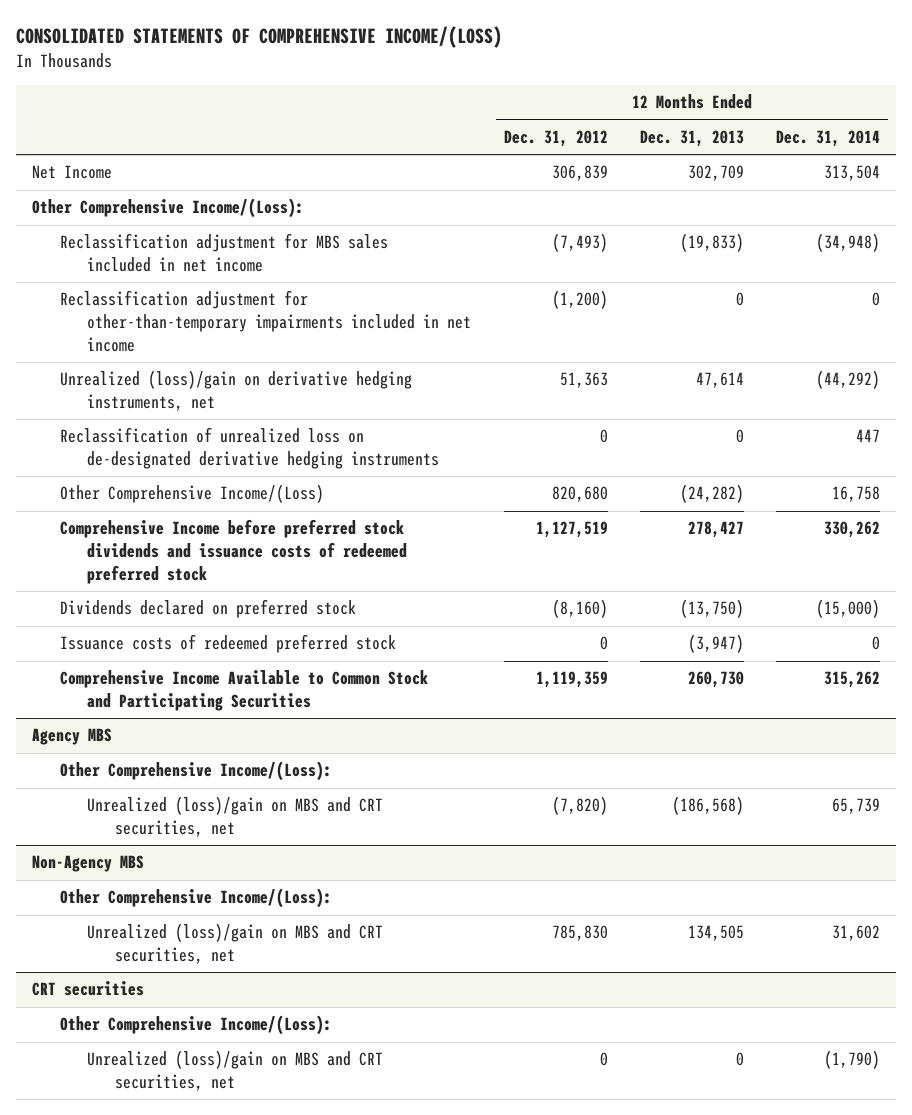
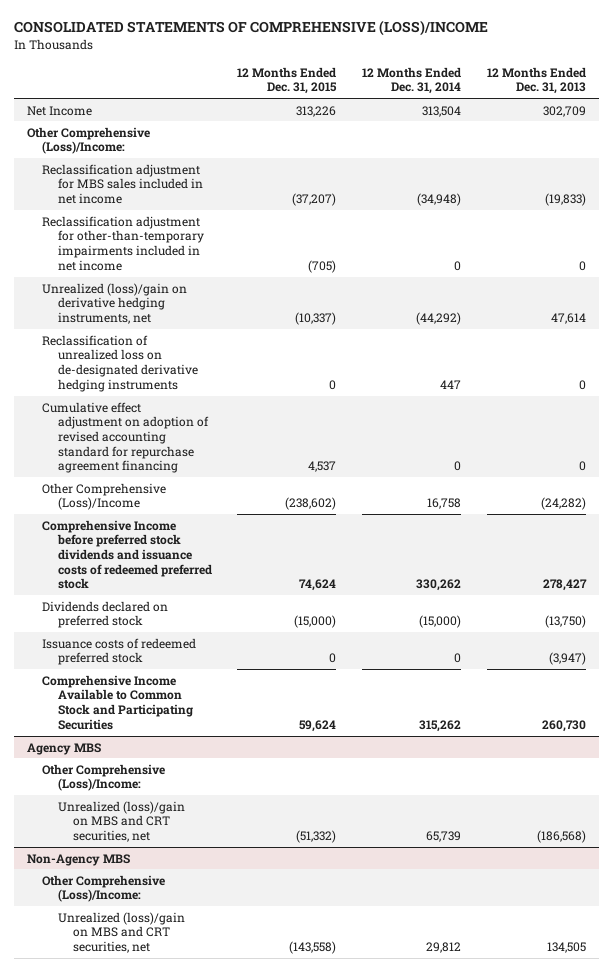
[16,26,503,49] CONSOLIDATED STATEMENTS OF COMPREHENSIVE INCOME/(LOSS) -> [13,20,488,37] CONSOLIDATED STATEMENTS OF COMPREHENSIVE (LOSS)/INCOME
[503,130,608,148] Dec. 31, 2012 -> none
none -> [237,66,338,95] 12 Months Ended Dec. 31, 2015
[32,198,305,219] Other Comprehensive Income/(Loss): -> [26,126,150,155] Other Comprehensive (Loss)/Income:
none -> [42,401,209,474] Cumulative effect adjustment on adoption of revised accounting standard for repurchase agreement financing
[59,484,324,504] Other Comprehensive Income/(Loss) -> [42,482,167,511] Other Comprehensive (Loss)/Income
[59,761,332,782] Other Comprehensive Income/(Loss): -> [42,763,166,792] Other Comprehensive (Loss)/Income:
[32,981,145,997] CRT securities -> none
[59,1015,332,1036] Other Comprehensive Income/(Loss): -> none
[87,1050,384,1092] Unrealized (loss)/gain on MBS and CRT securities, net -> none
[59,888,332,909] Other Comprehensive Income/(Loss): -> [42,874,166,903] Other Comprehensive (Loss)/Income:
[832,925,881,942] 31,602 -> [426,941,462,953] 29,812

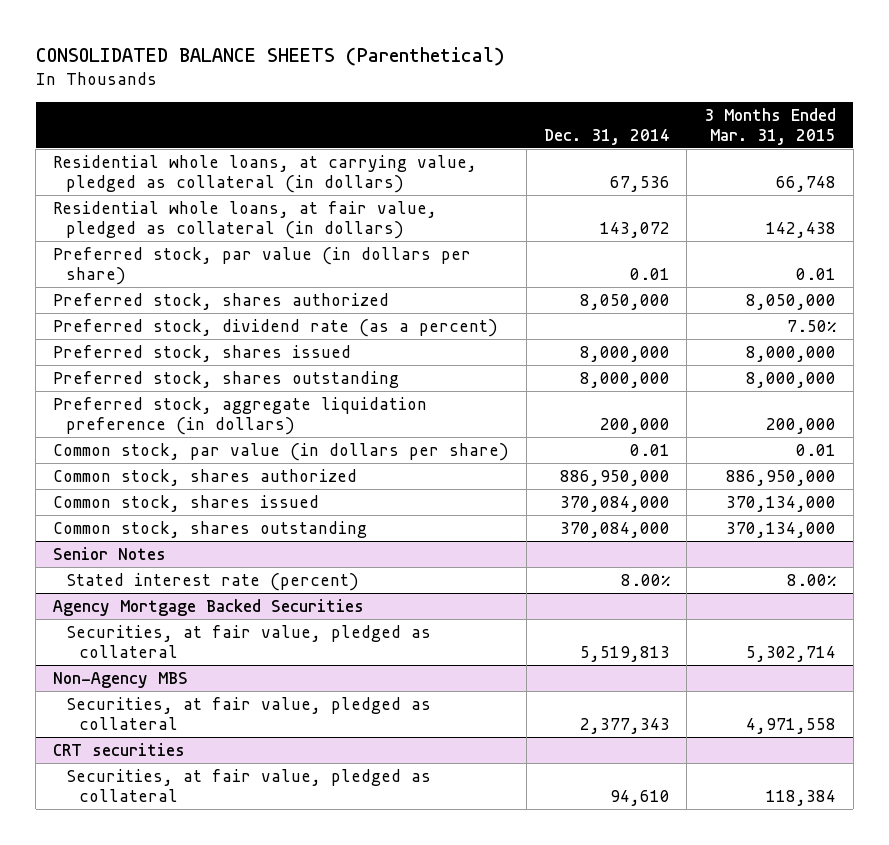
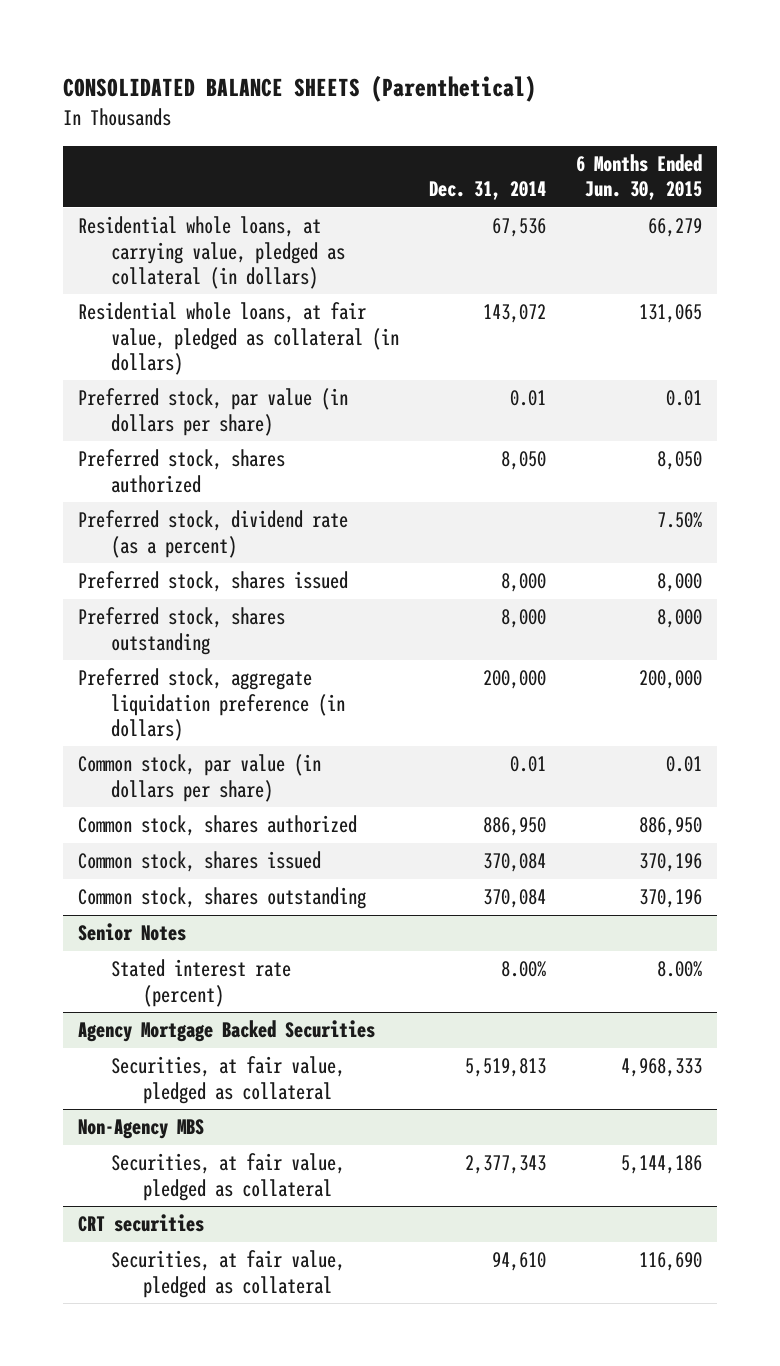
[703,107,836,145] 3 Months Ended Mar. 31, 2015 -> none
none -> [575,154,702,201] 6 Months Ended Jun. 30, 2015
[579,293,670,310] 8,050,000 -> [500,451,546,471] 8,050
[579,345,670,362] 8,000,000 -> [500,573,546,593] 8,000
[579,371,670,388] 8,000,000 -> [500,609,546,629] 8,000
[559,469,670,486] 886,950,000 -> [482,817,546,837] 886,950
[559,495,670,512] 370,084,000 -> [482,853,546,873] 370,084
[559,521,670,538] 370,084,000 -> [482,889,546,909] 370,084

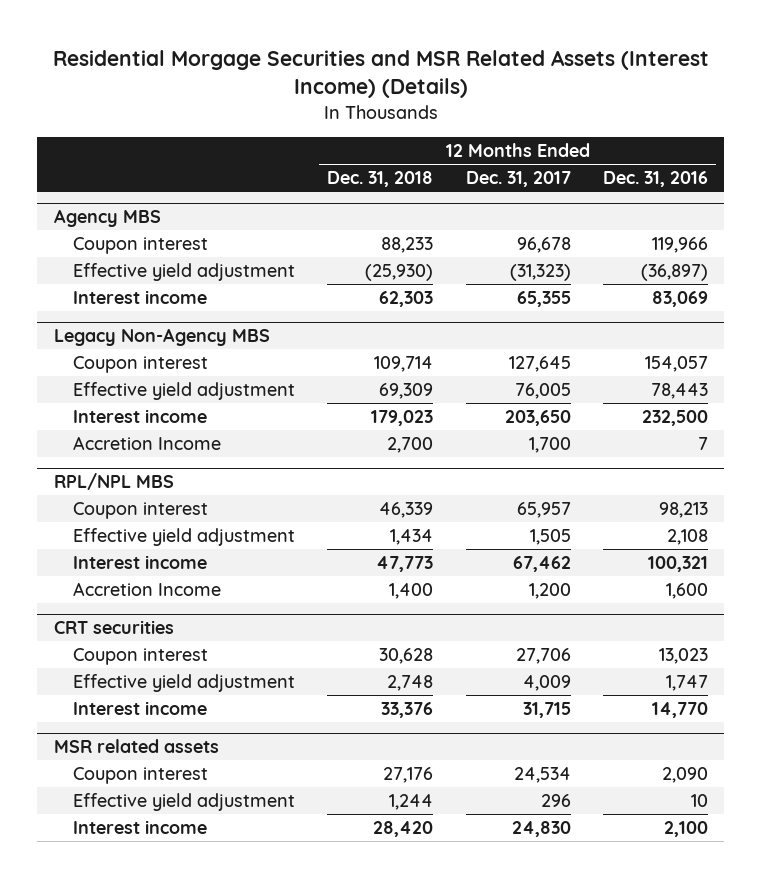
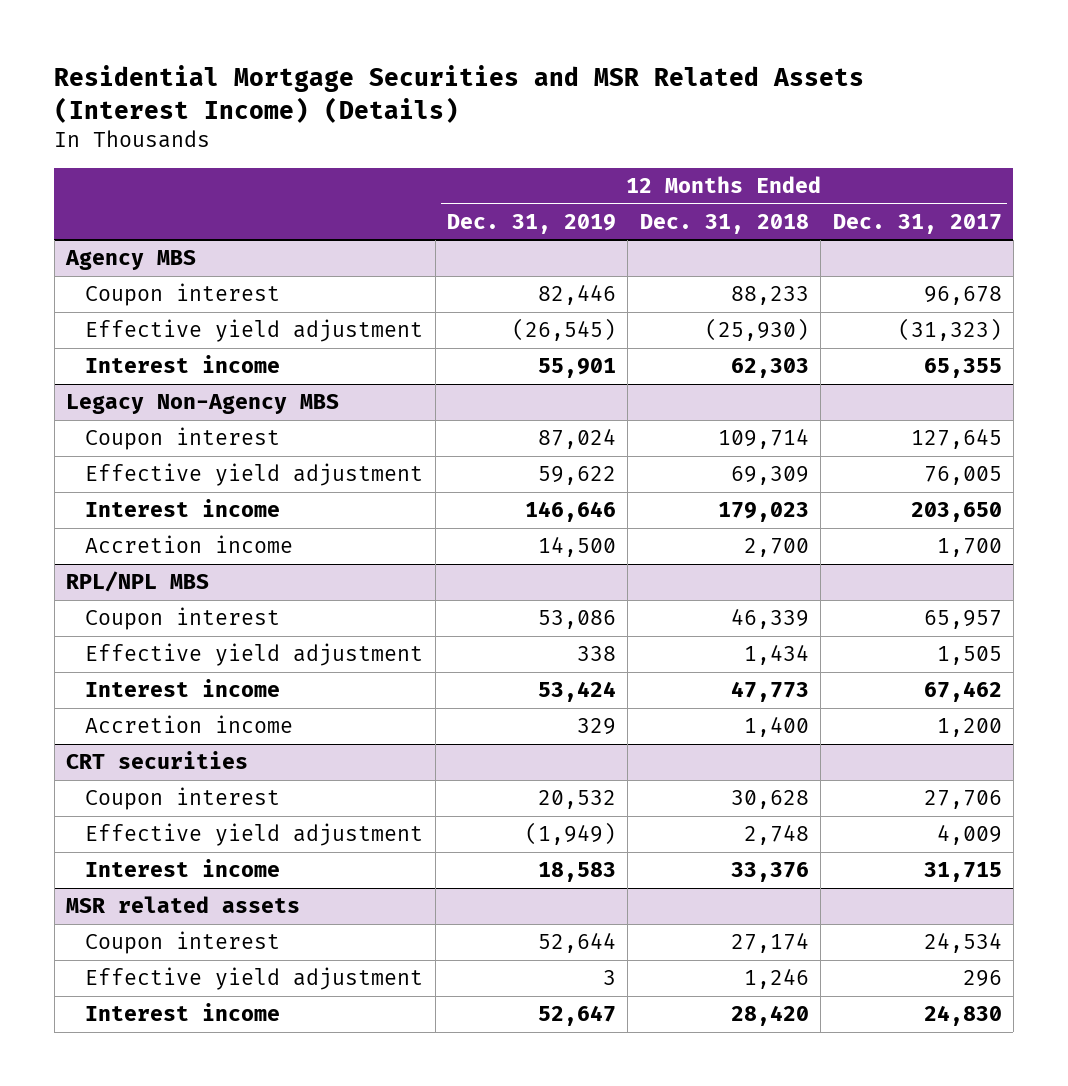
[52,49,709,98] Residential Morgage Securities and MSR Related Assets (Interest Income) (Details) -> [54,65,865,123] Residential Mortgage Securities and MSR Related Assets (Interest Income) (Details)
[603,171,709,188] Dec. 31, 2016 -> none
none -> [447,213,617,234] Dec. 31, 2019
[72,436,221,451] Accretion Income -> [85,535,294,554] Accretion income
[72,582,221,597] Accretion Income -> [85,715,294,734] Accretion income
[383,767,434,784] 27,176 -> [730,932,809,954] 27,174
[389,794,434,811] 1,244 -> [743,968,809,990] 1,246

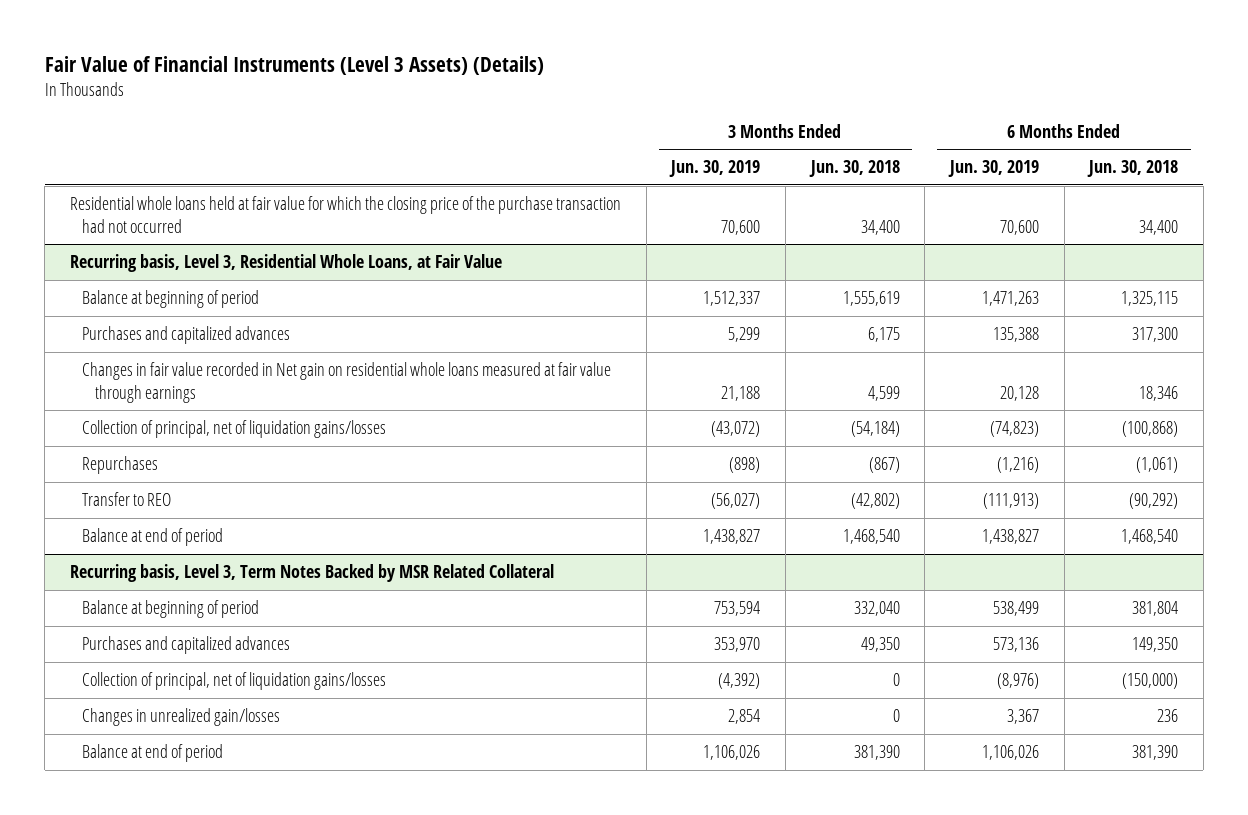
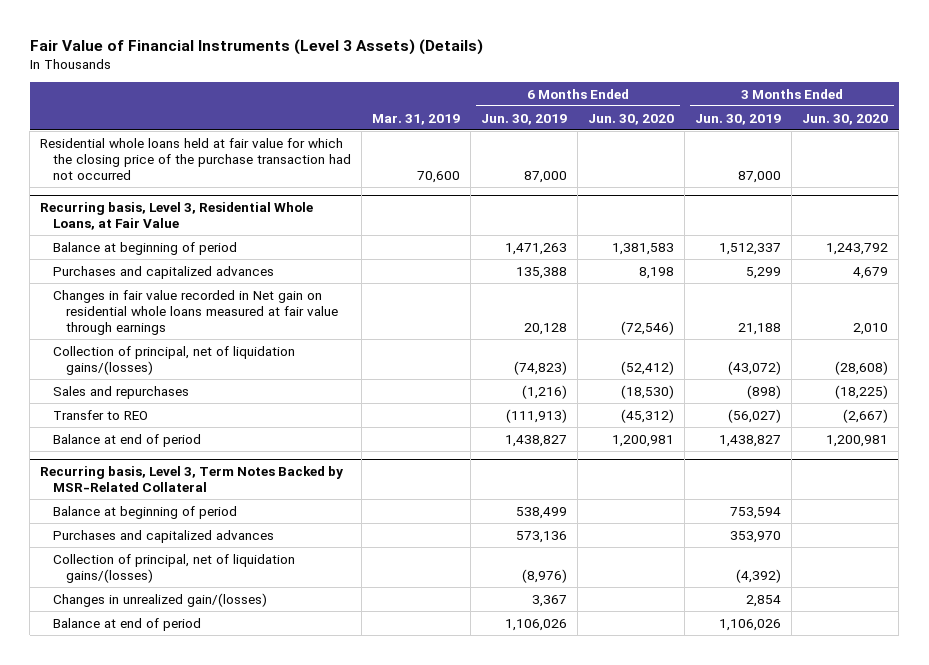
[808,160,900,178] Jun. 30, 2018 -> none
[1087,160,1179,178] Jun. 30, 2018 -> none
none -> [372,113,461,125] Mar. 31, 2019
none -> [588,113,675,125] Jun. 30, 2020
none -> [802,113,889,125] Jun. 30, 2020
[721,219,761,235] 70,600 -> [738,171,782,184] 87,000
[999,219,1039,235] 70,600 -> [524,171,568,184] 87,000
[82,420,387,439] Collection of principal, net of liquidation gains/losses -> [53,345,296,375] Collection of principal, net of liquidation gains/(losses)
[82,456,159,475] Repurchases -> [53,385,190,399] Sales and repurchases
[69,564,554,583] Recurring basis, Level 3, Term Notes Backed by MSR Related Collateral -> [40,465,344,493] Recurring basis, Level 3, Term Notes Backed by MSR-Related Collateral
[82,672,387,691] Collection of principal, net of liquidation gains/losses -> [53,553,296,583] Collection of principal, net of liquidation gains/(losses)
[82,708,281,727] Changes in unrealized gain/losses -> [53,592,268,607] Changes in unrealized gain/(losses)

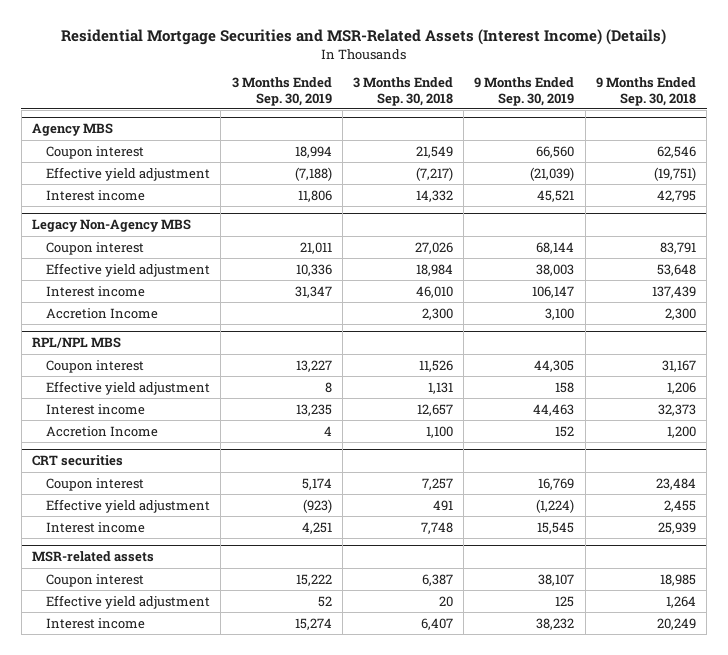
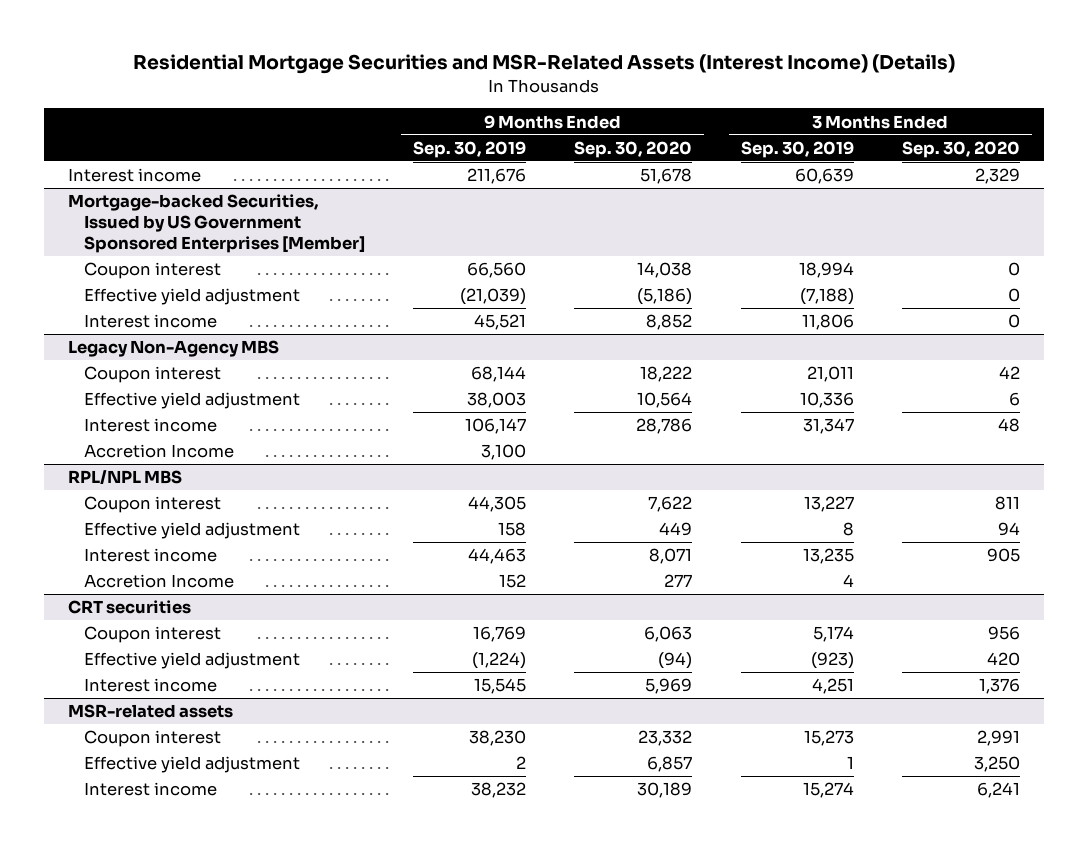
[353,76,454,106] 3 Months Ended Sep. 30, 2018 -> none
[595,76,696,106] 9 Months Ended Sep. 30, 2018 -> none
none -> [574,140,693,158] Sep. 30, 2020
none -> [901,140,1020,158] Sep. 30, 2020
none -> [67,168,201,183] Interest income
[31,123,113,137] Agency MBS -> [67,194,366,254] Mortgage-backed Securities, Issued by US Government Sponsored Enterprises [Member]
[295,573,332,586] 15,222 -> [803,730,854,747] 15,273
[538,573,575,586] 38,107 -> [469,730,527,747] 38,230
[317,595,332,607] 52 -> [846,756,854,770] 1
[555,595,575,607] 125 -> [516,756,527,770] 2

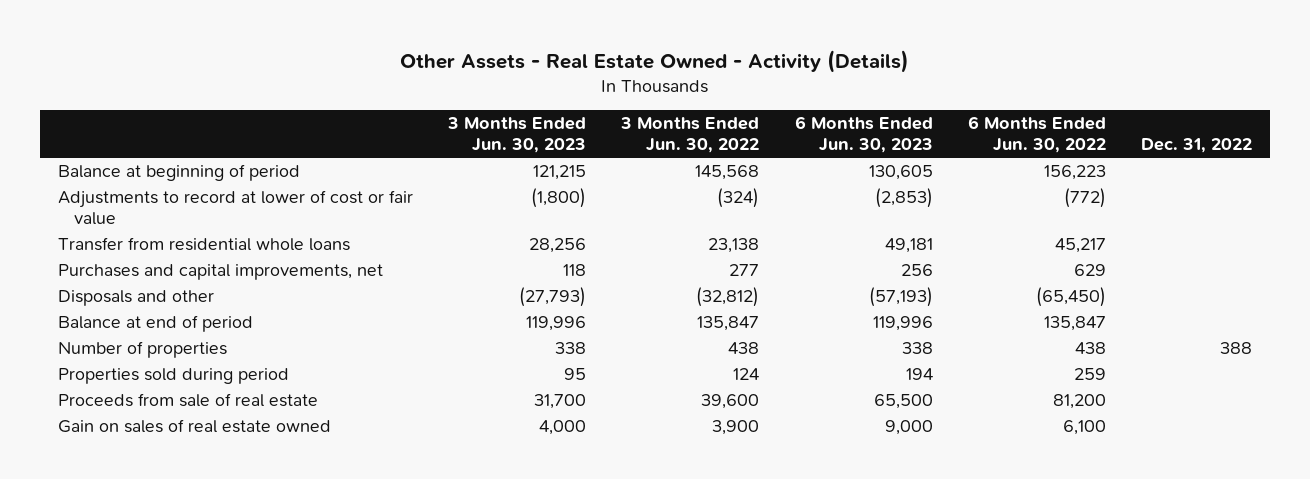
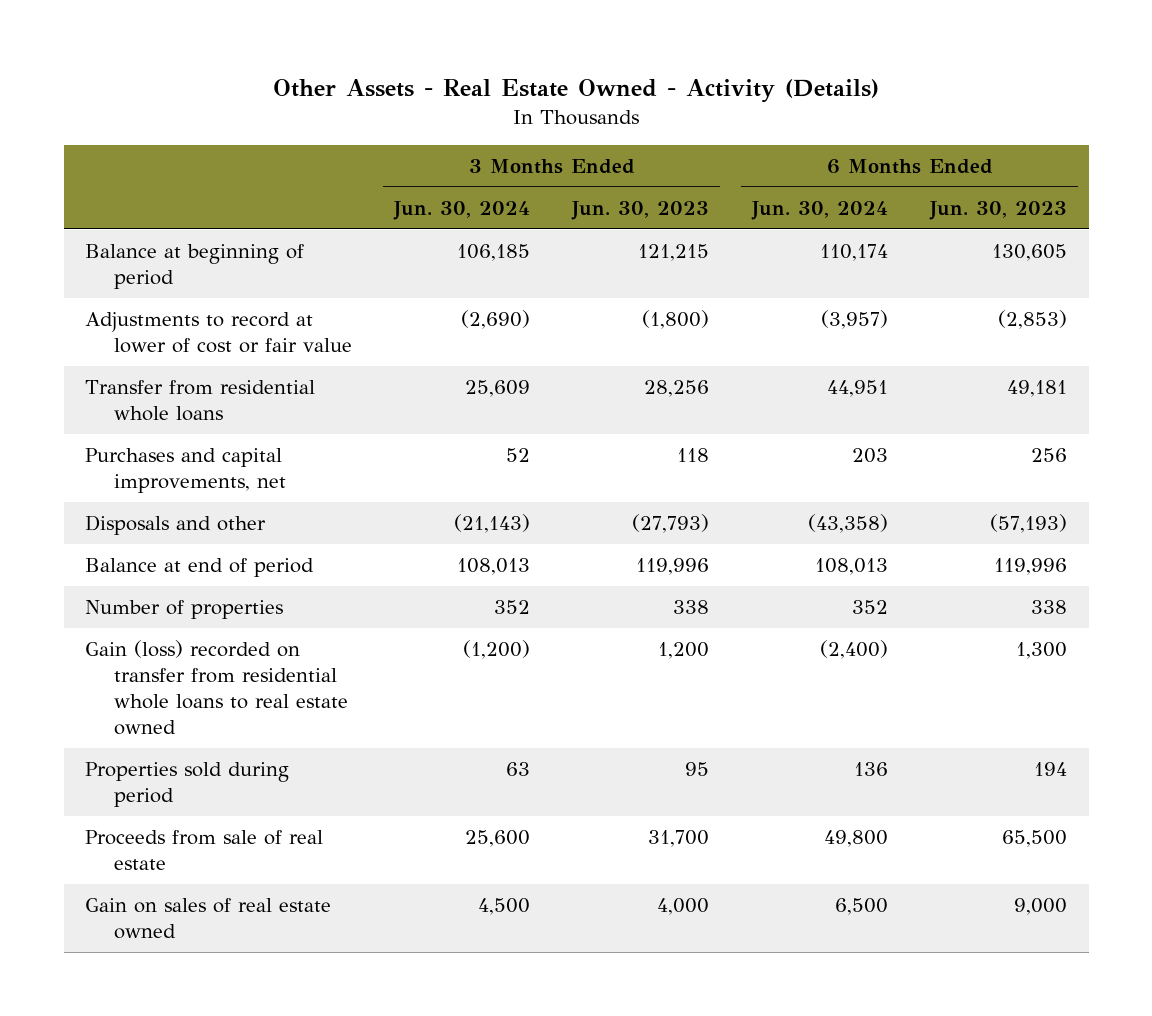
[620,116,760,154] 3 Months Ended Jun. 30, 2022 -> none
[967,115,1106,154] 6 Months Ended Jun. 30, 2022 -> none
[1141,138,1253,154] Dec. 31, 2022 -> none
none -> [392,201,530,221] Jun. 30, 2024
none -> [750,201,888,221] Jun. 30, 2024
none -> [85,640,348,736] Gain (loss) recorded on transfer from residential whole loans to real estate owned

